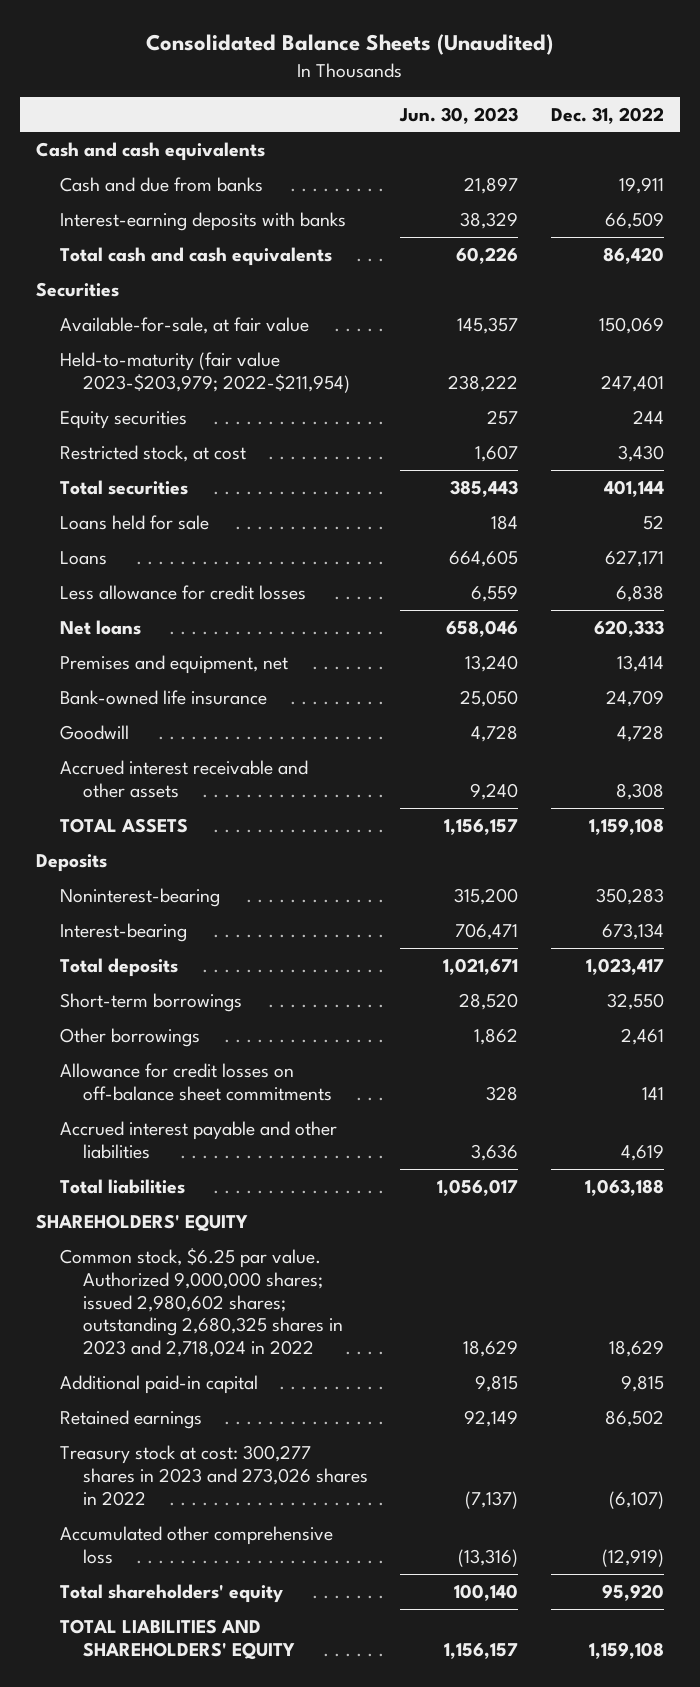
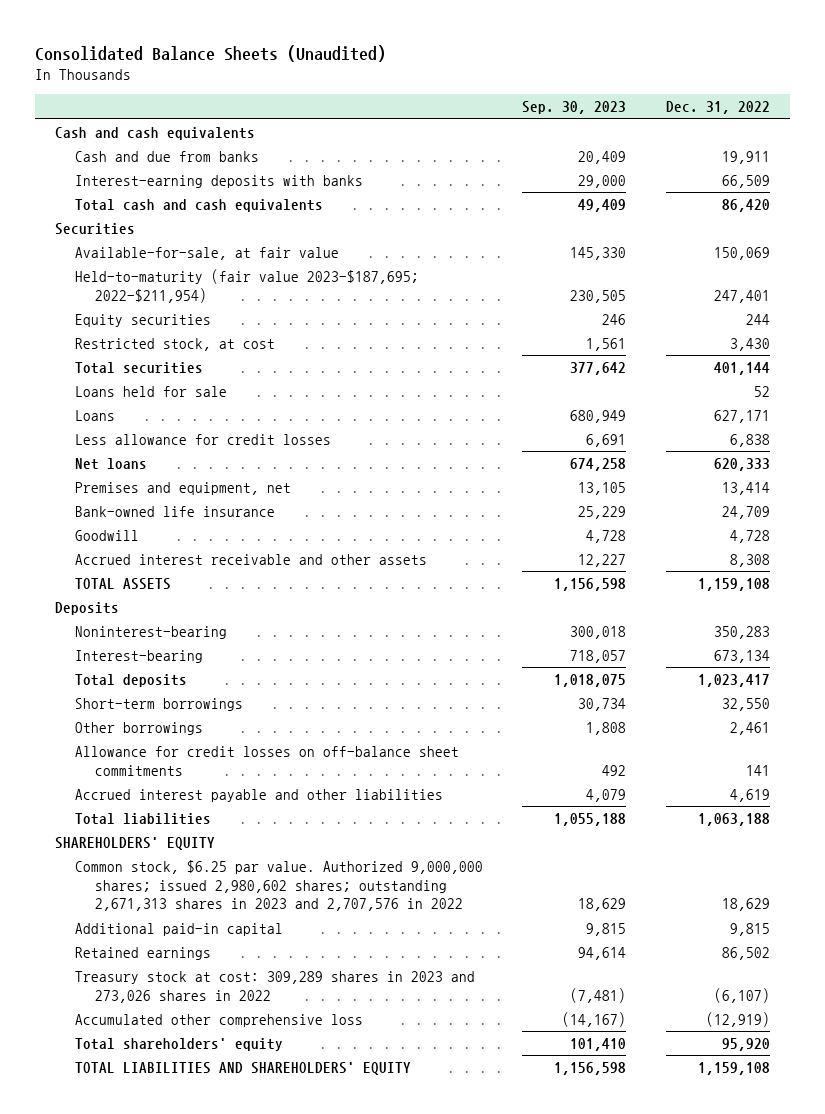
[399,106,519,124] Jun. 30, 2023 -> none
none -> [522,101,627,115] Sep. 30, 2023
[59,351,351,393] Held-to-maturity (fair value 2023-$203,979; 2022-$211,954) -> [74,269,419,303] Held-to-maturity (fair value 2023-$187,695; 2022-$211,954)
[59,1247,344,1358] Common stock, $6.25 par value. Authorized 9,000,000 shares; issued 2,980,602 shares; outstanding 2,680,325 shares in 2023 and 2,718,024 in 2022 -> [74,860,483,912] Common stock, $6.25 par value. Authorized 9,000,000 shares; issued 2,980,602 shares; outstanding 2,671,313 shares in 2023 and 2,707,576 in 2022
[59,1444,369,1506] Treasury stock at cost: 300,277 shares in 2023 and 273,026 shares in 2022 -> [74,971,475,1003] Treasury stock at cost: 309,289 shares in 2023 and 273,026 shares in 2022

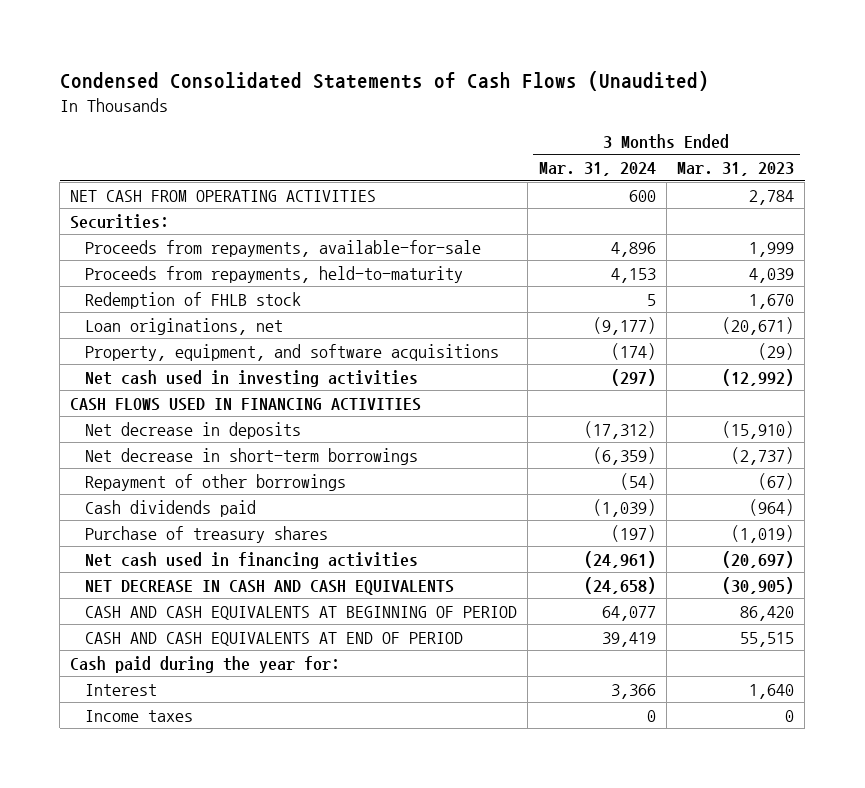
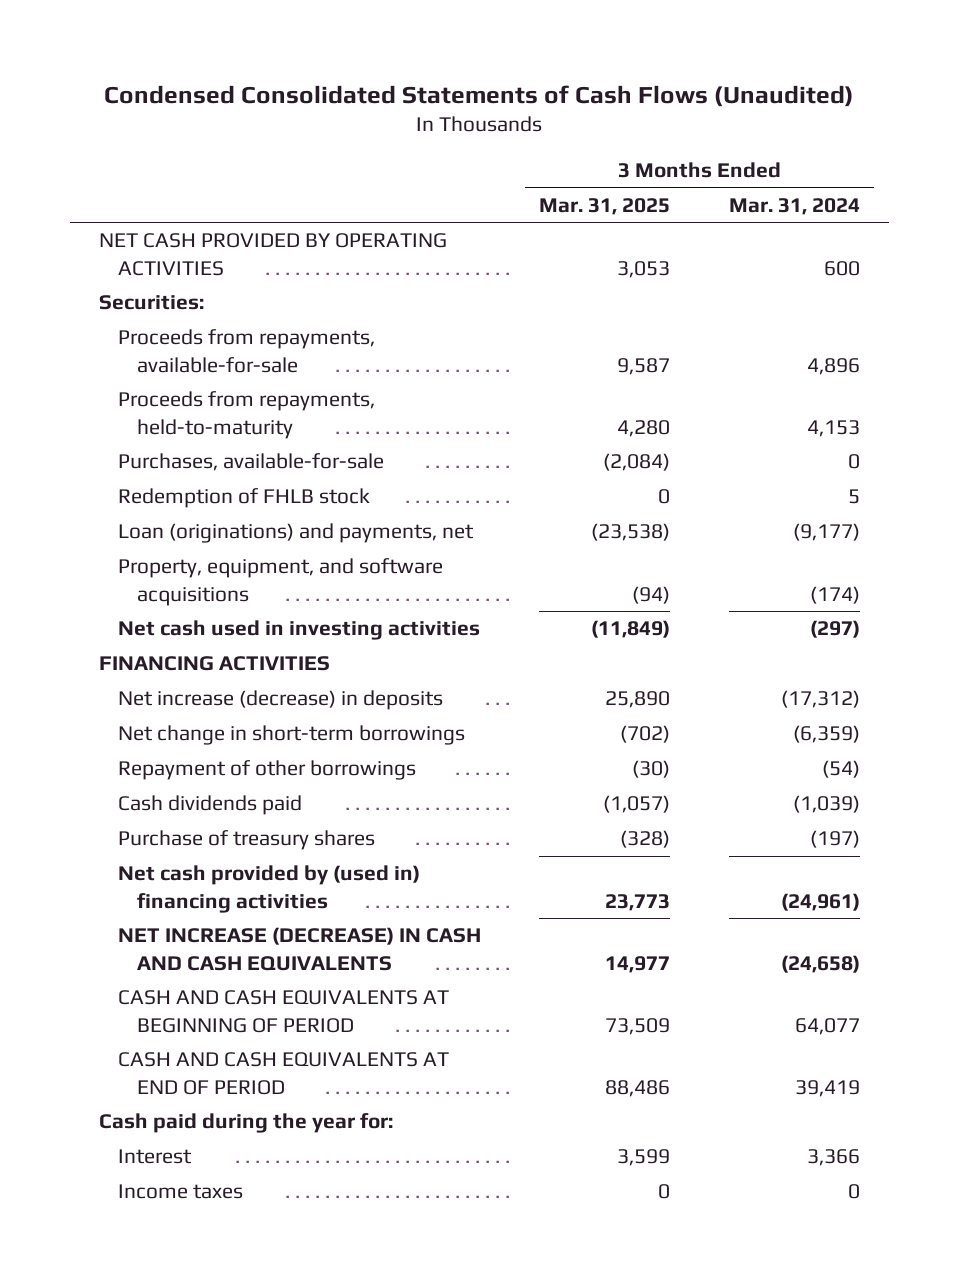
[677,162,795,177] Mar. 31, 2023 -> none
none -> [539,197,671,215] Mar. 31, 2025
[70,189,377,202] NET CASH FROM OPERATING ACTIVITIES -> [98,233,447,276] NET CASH PROVIDED BY OPERATING ACTIVITIES
none -> [118,453,385,472] Purchases, available-for-sale
[84,317,283,335] Loan originations, net -> [118,523,475,544] Loan (originations) and payments, net
[70,397,422,411] CASH FLOWS USED IN FINANCING ACTIVITIES -> [98,656,330,672] FINANCING ACTIVITIES
[84,421,301,439] Net decrease in deposits -> [118,690,444,711] Net increase (decrease) in deposits
[84,447,418,465] Net decrease in short-term borrowings -> [118,725,466,746] Net change in short-term borrowings
[84,551,418,569] Net cash used in financing activities -> [118,865,421,913] Net cash provided by (used in) financing activities
[84,579,454,595] NET DECREASE IN CASH AND CASH EQUIVALENTS -> [118,927,482,971] NET INCREASE (DECREASE) IN CASH AND CASH EQUIVALENTS

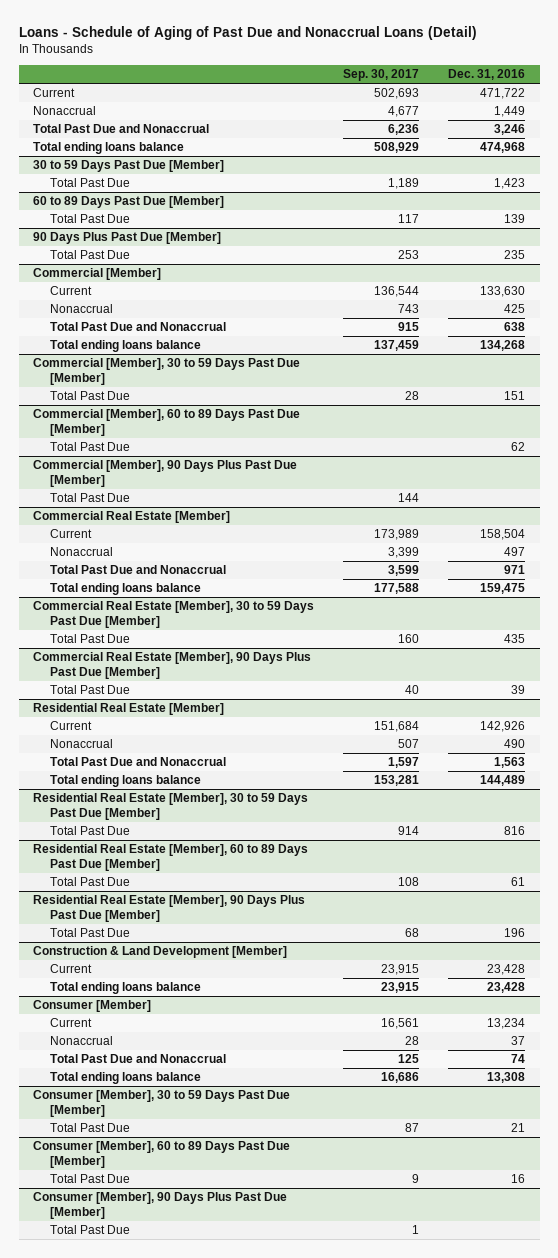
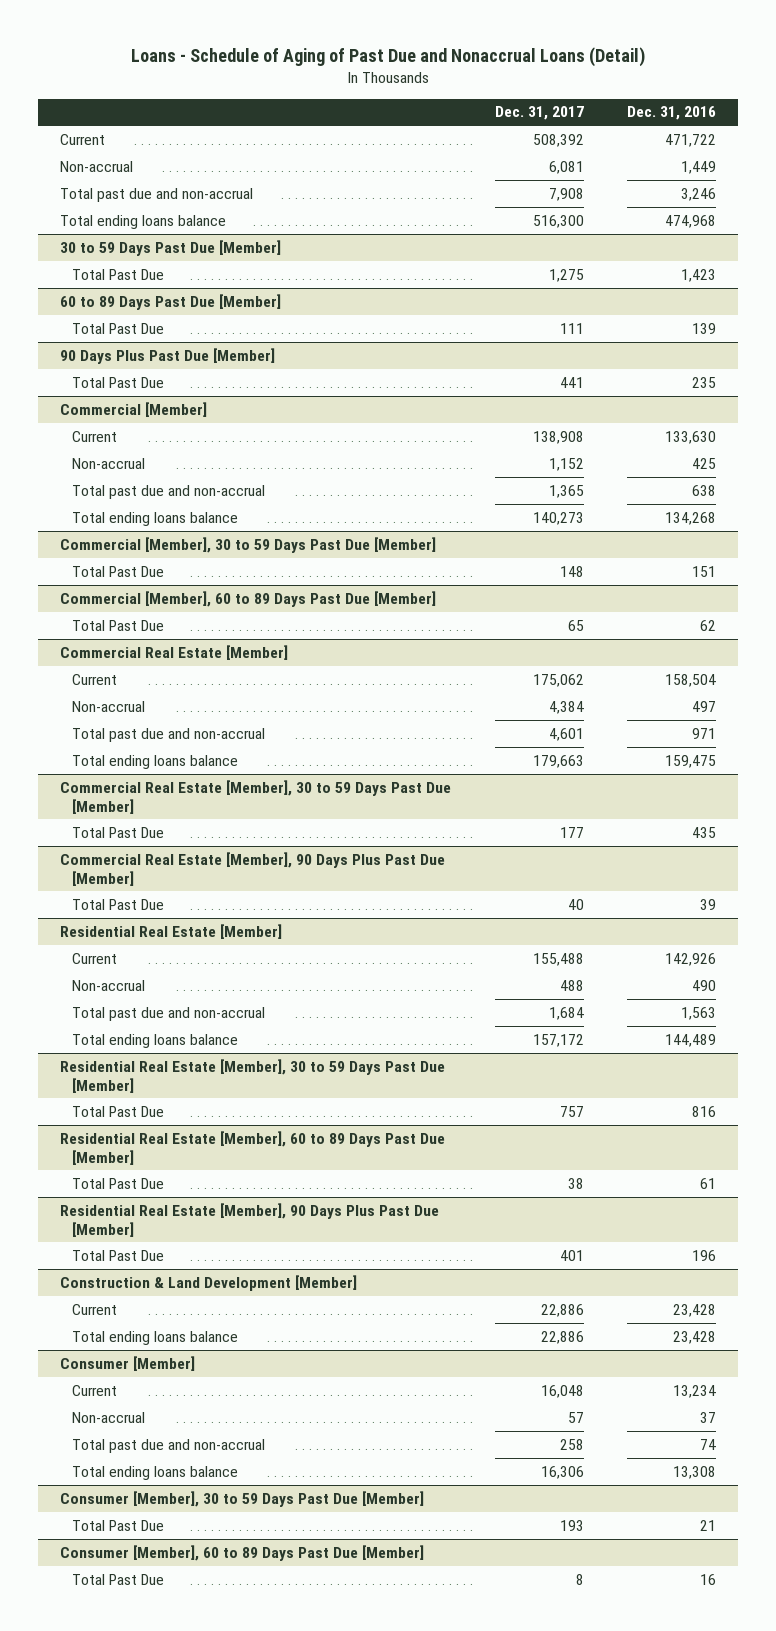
[343,69,420,82] Sep. 30, 2017 -> none
none -> [494,106,584,121] Dec. 31, 2017
[33,106,97,116] Nonaccrual -> [59,160,133,172] Non-accrual
[33,124,210,134] Total Past Due and Nonaccrual -> [59,187,253,202] Total past due and non-accrual
[50,304,114,314] Nonaccrual -> [71,457,145,469] Non-accrual
[50,322,227,332] Total Past Due and Nonaccrual -> [71,484,265,499] Total past due and non-accrual
[33,460,298,488] Commercial [Member], 90 Days Plus Past Due [Member] -> none
[50,493,131,503] Total Past Due -> none
[50,547,114,557] Nonaccrual -> [71,700,145,712] Non-accrual
[50,565,227,575] Total Past Due and Nonaccrual -> [71,727,265,742] Total past due and non-accrual
[50,739,114,749] Nonaccrual -> [71,979,145,991] Non-accrual
[50,757,227,767] Total Past Due and Nonaccrual -> [71,1006,265,1021] Total past due and non-accrual
[50,1036,114,1046] Nonaccrual -> [71,1411,145,1423] Non-accrual
[50,1054,227,1064] Total Past Due and Nonaccrual -> [71,1438,265,1453] Total past due and non-accrual
[33,1192,288,1220] Consumer [Member], 90 Days Plus Past Due [Member] -> none
[50,1225,131,1235] Total Past Due -> none

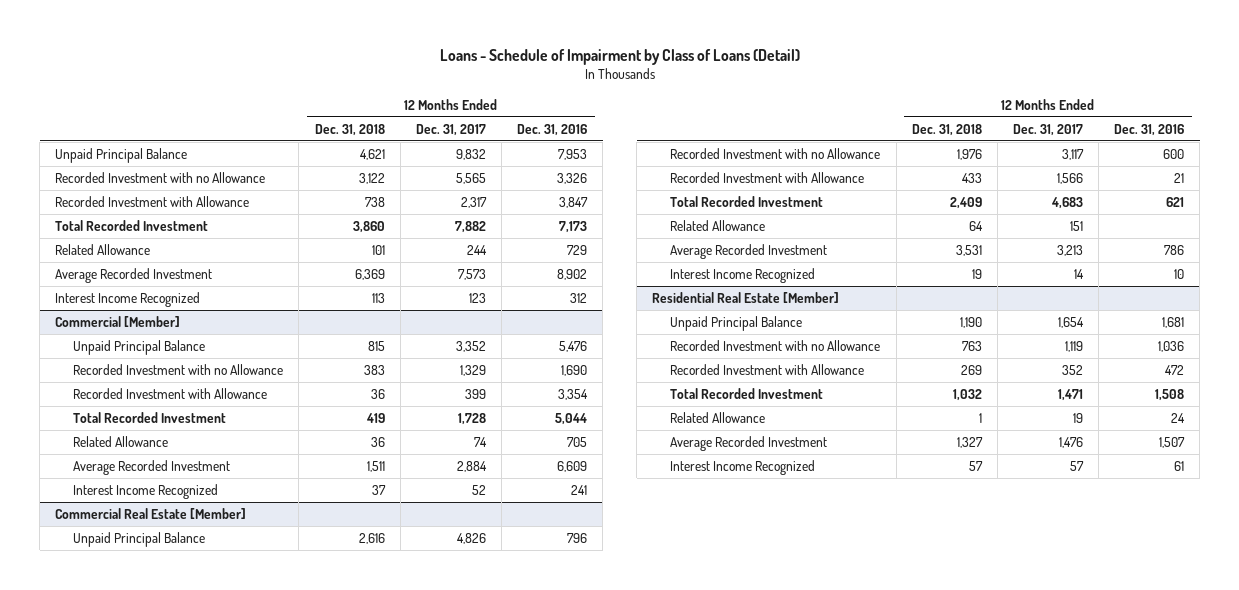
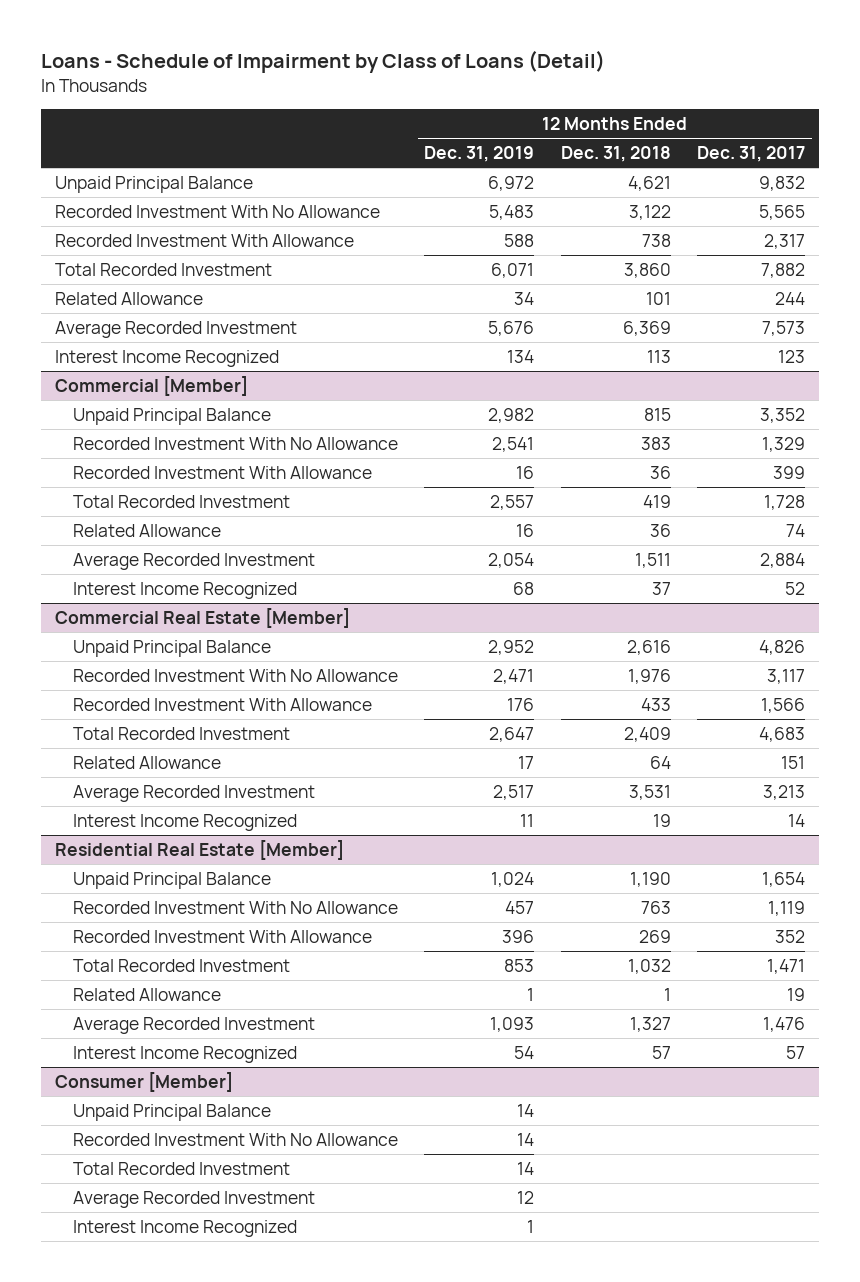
[517,123,588,136] Dec. 31, 2016 -> none
none -> [424,146,535,163] Dec. 31, 2019
[55,171,266,183] Recorded Investment with no Allowance -> [54,204,380,218] Recorded Investment With No Allowance
[55,195,250,207] Recorded Investment with Allowance -> [54,233,354,247] Recorded Investment With Allowance
[73,363,284,375] Recorded Investment with no Allowance -> [72,436,398,450] Recorded Investment With No Allowance
[73,387,268,399] Recorded Investment with Allowance -> [72,465,372,479] Recorded Investment With Allowance
[670,147,881,159] Recorded Investment with no Allowance -> [72,668,398,682] Recorded Investment With No Allowance
[670,171,865,183] Recorded Investment with Allowance -> [72,697,372,711] Recorded Investment With Allowance
[670,339,881,351] Recorded Investment with no Allowance -> [72,900,398,914] Recorded Investment With No Allowance
[670,363,865,375] Recorded Investment with Allowance -> [72,929,372,943] Recorded Investment With Allowance
none -> [54,1071,233,1092] Consumer [Member]
none -> [72,1103,271,1121] Unpaid Principal Balance
none -> [72,1132,398,1146] Recorded Investment With No Allowance
none -> [72,1161,290,1175] Total Recorded Investment
none -> [72,1190,315,1208] Average Recorded Investment
none -> [72,1219,297,1237] Interest Income Recognized

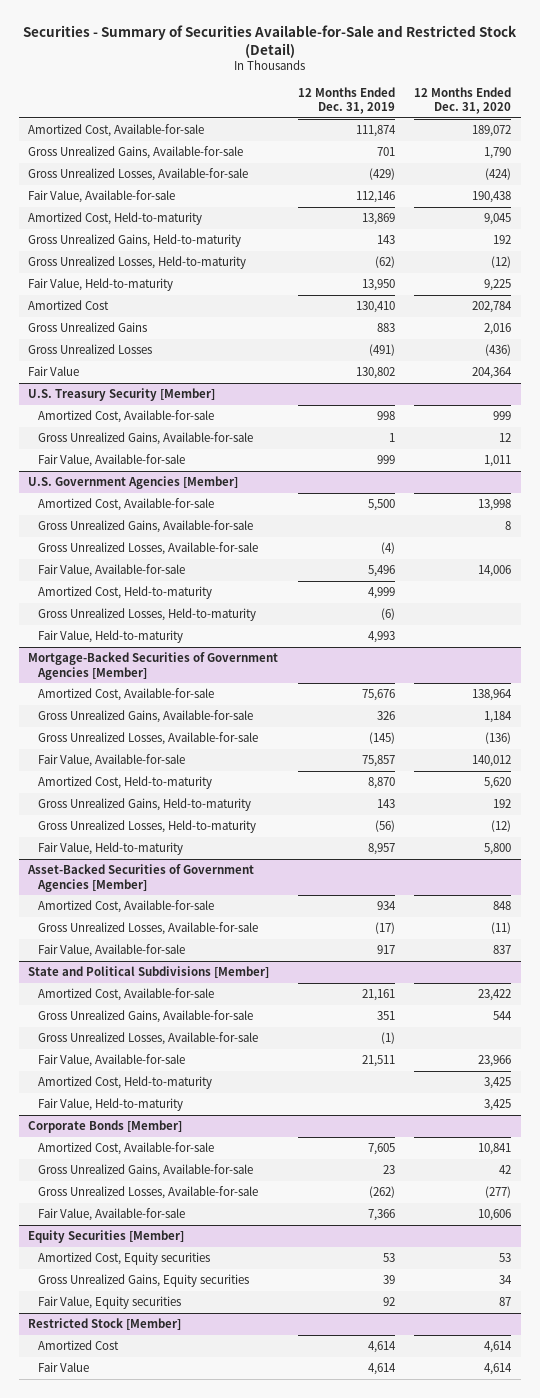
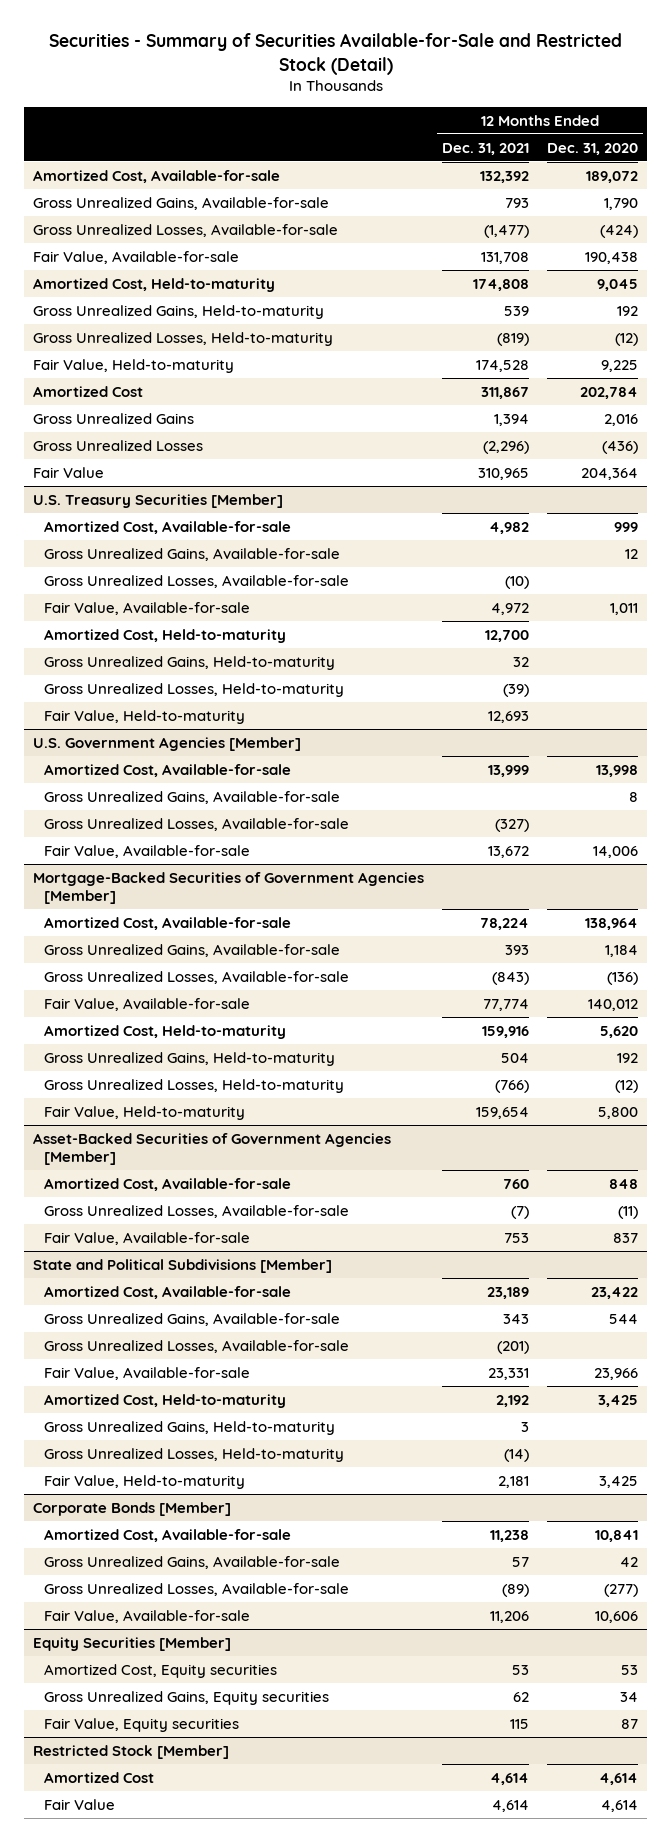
[297,86,395,115] 12 Months Ended Dec. 31, 2019 -> none
none -> [442,142,530,155] Dec. 31, 2021
[28,388,216,402] U.S. Treasury Security [Member] -> [32,493,283,508] U.S. Treasury Securities [Member]
none -> [43,574,349,588] Gross Unrealized Losses, Available-for-sale
none -> [43,628,286,643] Amortized Cost, Held-to-maturity
none -> [43,655,335,670] Gross Unrealized Gains, Held-to-maturity
none -> [43,682,344,697] Gross Unrealized Losses, Held-to-maturity
none -> [43,709,245,724] Fair Value, Held-to-maturity
[38,586,213,600] Amortized Cost, Held-to-maturity -> none
[38,608,257,622] Gross Unrealized Losses, Held-to-maturity -> none
[38,630,184,644] Fair Value, Held-to-maturity -> none
none -> [43,1420,335,1435] Gross Unrealized Gains, Held-to-maturity
none -> [43,1447,344,1462] Gross Unrealized Losses, Held-to-maturity

